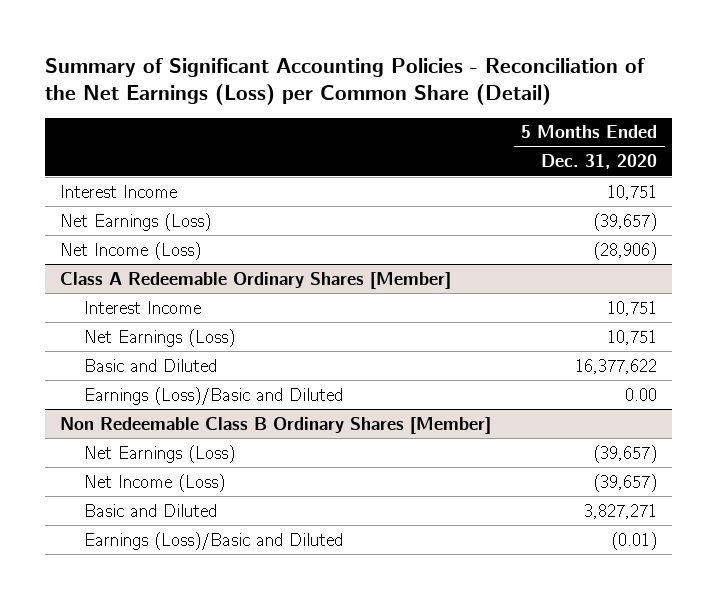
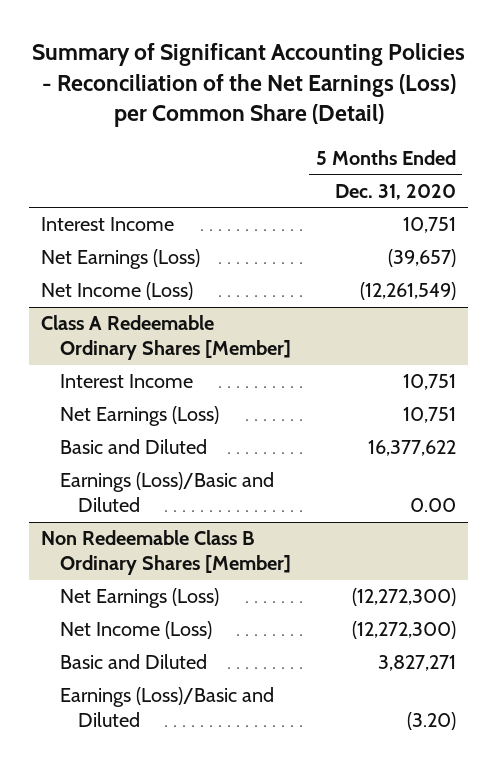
[593,241,658,260] (28,906) -> [359,282,456,301] (12,261,549)
[593,444,658,463] (39,657) -> [351,588,456,607] (12,272,300)
[593,473,658,492] (39,657) -> [351,621,456,640] (12,272,300)
[611,531,658,550] (0.01) -> [406,712,456,731] (3.20)

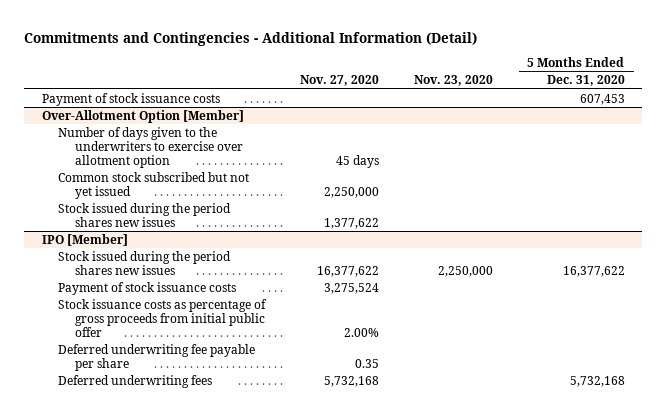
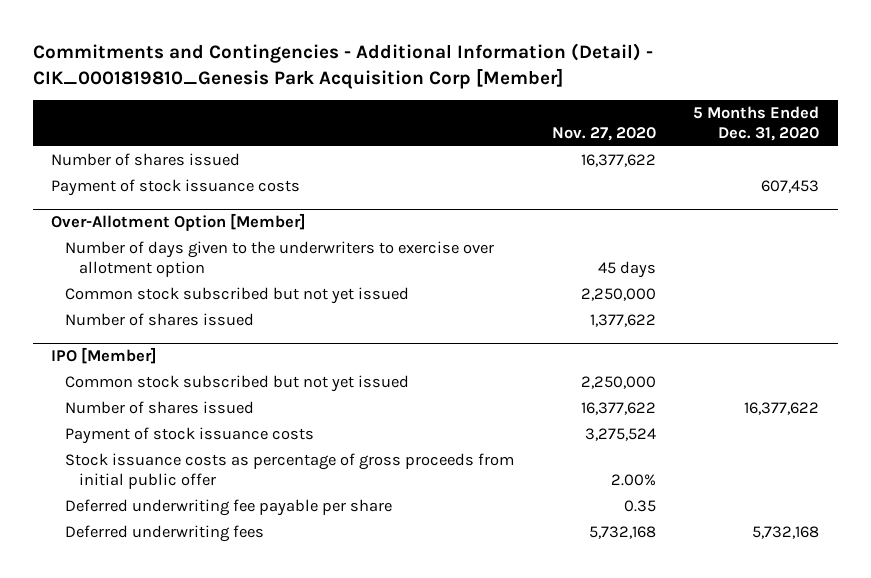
[24,31,478,46] Commitments and Contingencies - Additional Information (Detail) -> [32,43,653,89] Commitments and Contingencies - Additional Information (Detail) - CIK_0001819810_Genesis Park Acquisition Corp [Member]
[414,75,494,87] Nov. 23, 2020 -> none
none -> [51,153,241,167] Number of shares issued
[58,202,232,227] Stock issued during the period shares new issues -> [65,313,255,327] Number of shares issued
none -> [65,375,410,393] Common stock subscribed but not yet issued
[58,250,232,275] Stock issued during the period shares new issues -> [65,401,255,415] Number of shares issued

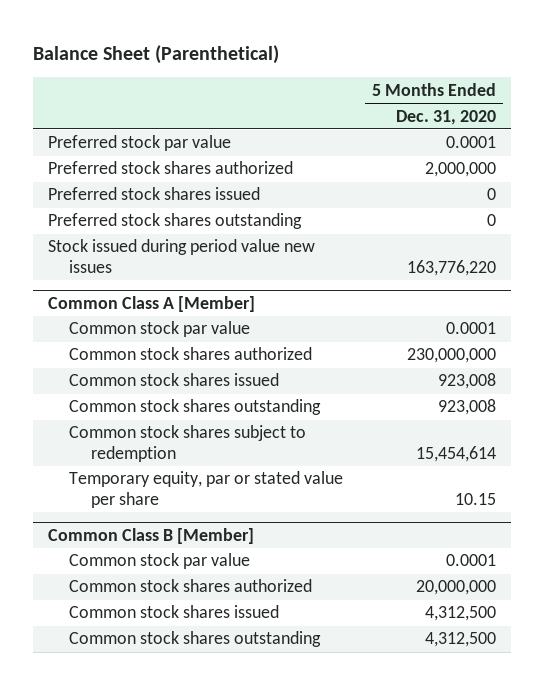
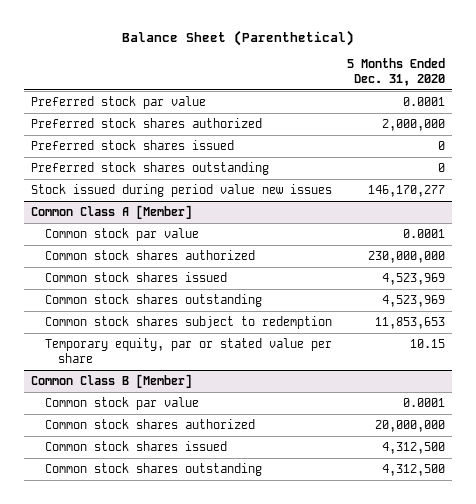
[407,260,497,277] 163,776,220 -> [367,185,445,198] 146,170,277
[438,373,497,390] 923,008 -> [381,273,445,286] 4,523,969
[438,399,497,416] 923,008 -> [381,295,445,308] 4,523,969
[416,446,497,463] 15,454,614 -> [374,317,445,330] 11,853,653

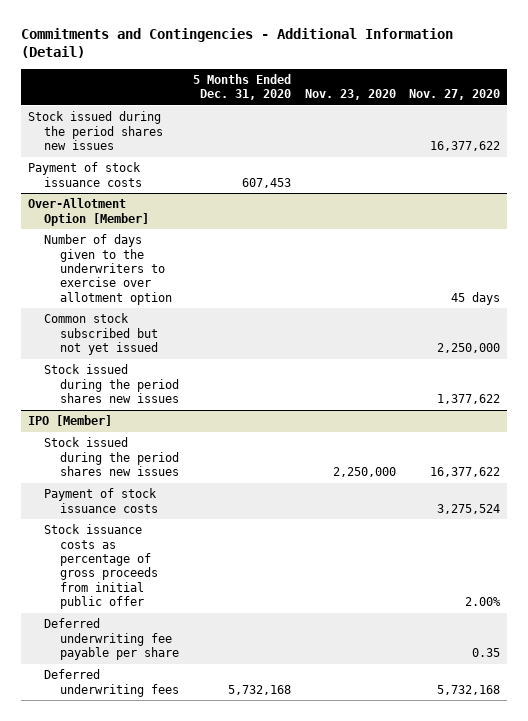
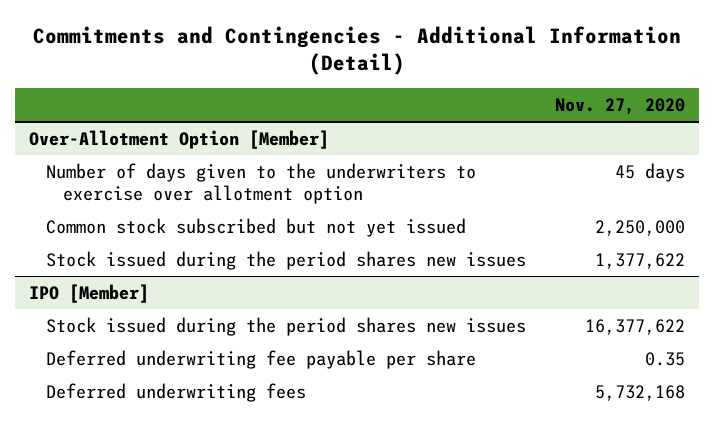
[192,73,291,101] 5 Months Ended Dec. 31, 2020 -> none
[304,89,396,101] Nov. 23, 2020 -> none
[27,111,163,150] Stock issued during the period shares new issues -> none
[27,162,142,187] Payment of stock issuance costs -> none
[43,488,159,513] Payment of stock issuance costs -> none
[43,524,159,610] Stock issuance costs as percentage of gross proceeds from initial public offer -> none

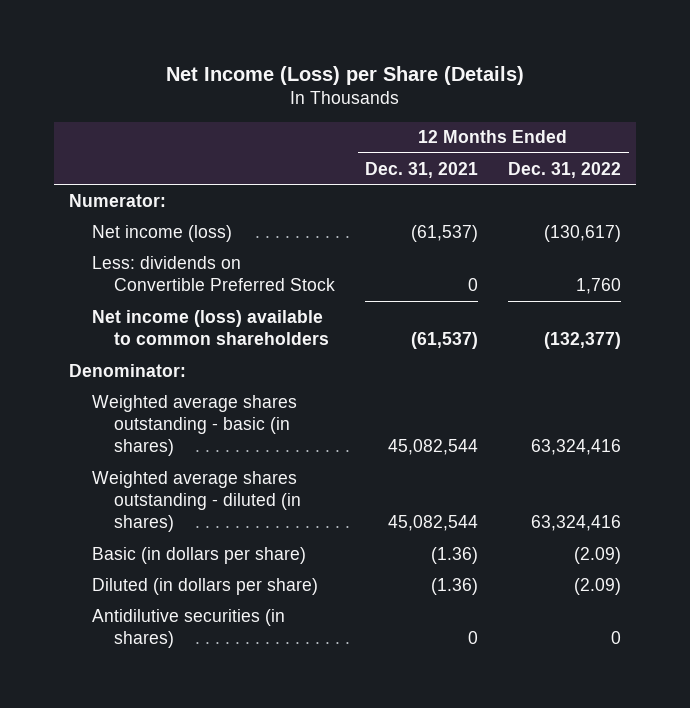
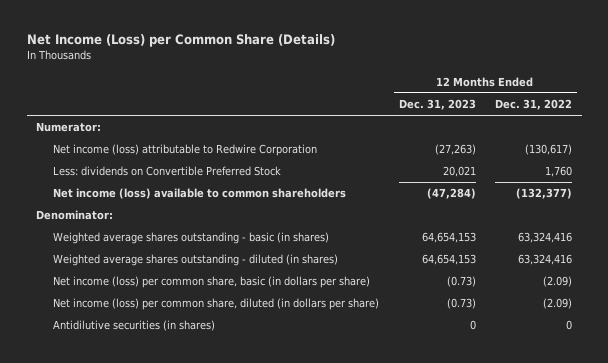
[166,65,525,85] Net Income (Loss) per Share (Details) -> [26,33,335,47] Net Income (Loss) per Common Share (Details)
[365,161,479,178] Dec. 31, 2021 -> none
none -> [398,99,476,111] Dec. 31, 2023
[91,224,232,242] Net income (loss) -> [53,144,318,157] Net income (loss) attributable to Redwire Corporation
[91,546,306,564] Basic (in dollars per share) -> [53,276,371,289] Net income (loss) per common share, basic (in dollars per share)
[91,577,318,595] Diluted (in dollars per share) -> [53,298,380,311] Net income (loss) per common share, diluted (in dollars per share)

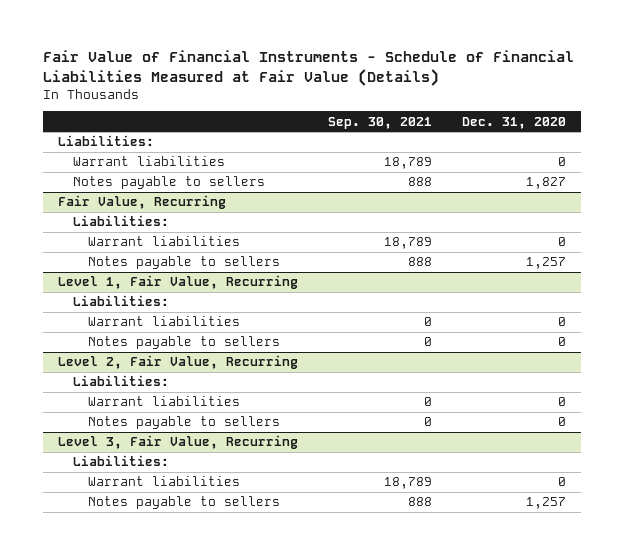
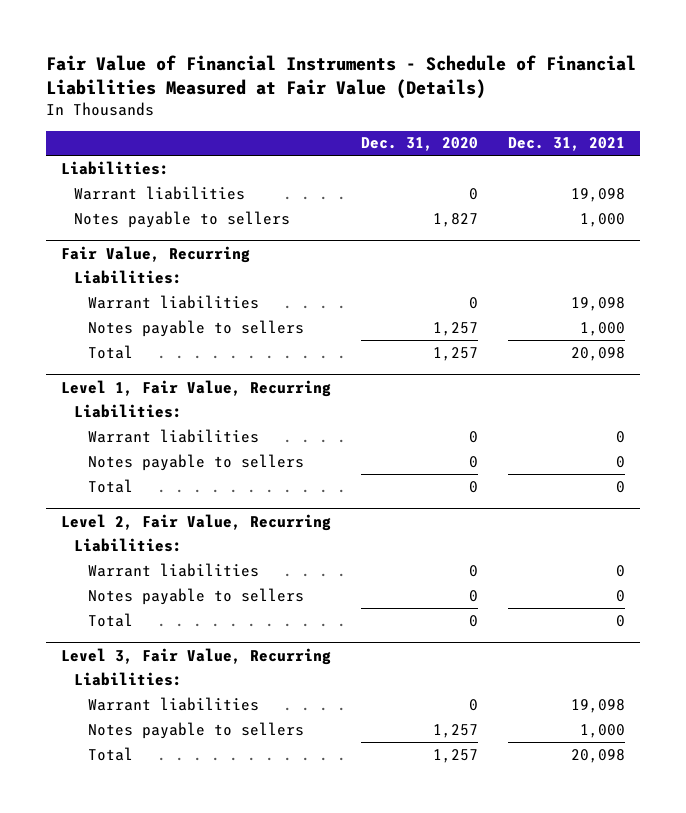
[328,116,433,129] Sep. 30, 2021 -> none
none -> [507,137,625,152] Dec. 31, 2021
none -> [87,344,133,359] Total
none -> [87,478,133,493] Total
none -> [87,612,133,627] Total
none -> [87,746,133,761] Total

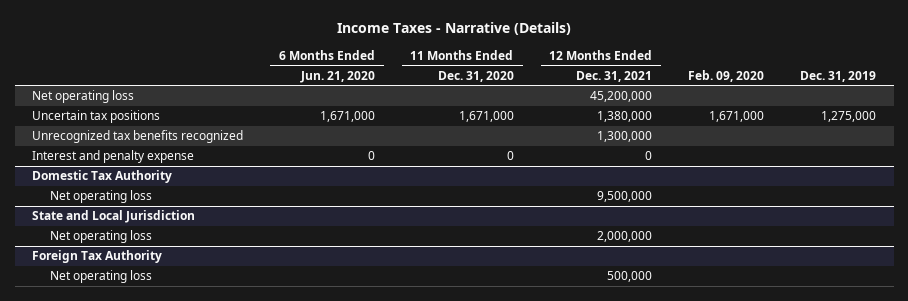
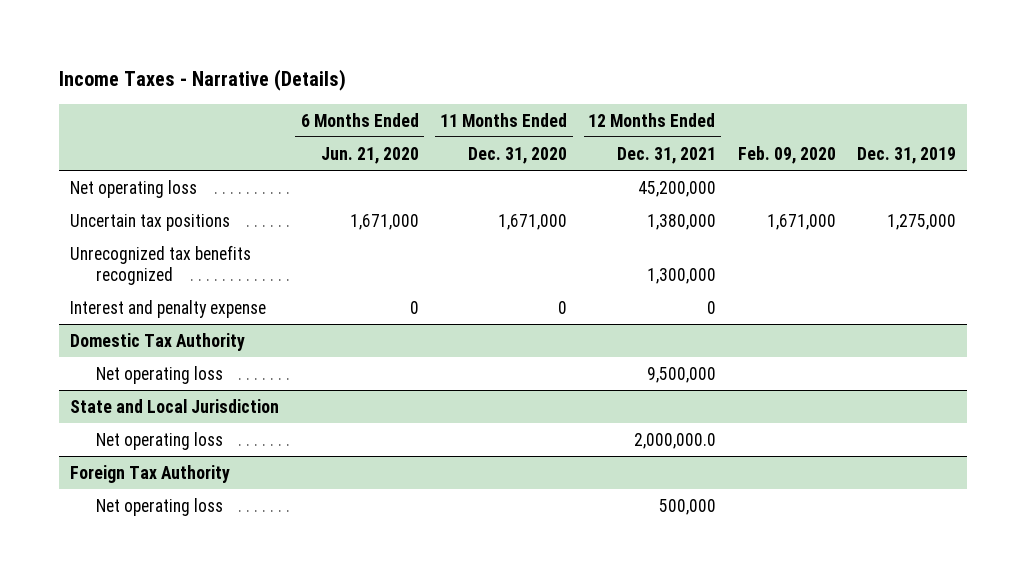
[597,231,653,243] 2,000,000 -> [633,432,716,449] 2,000,000.0

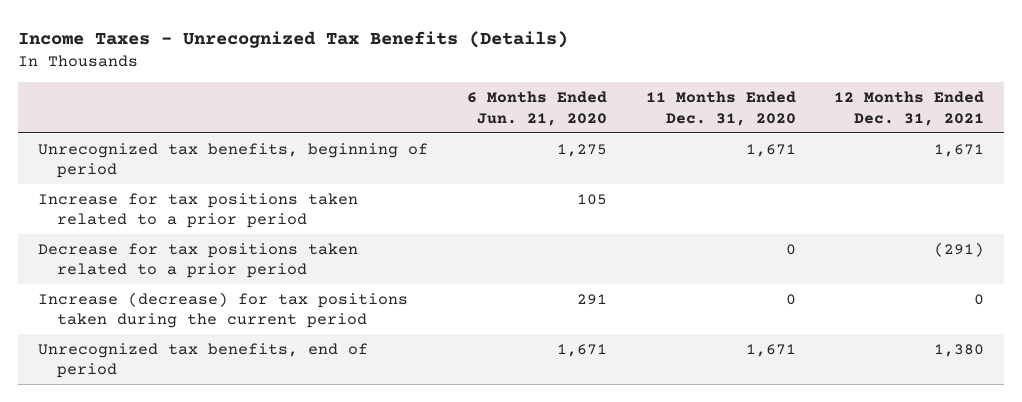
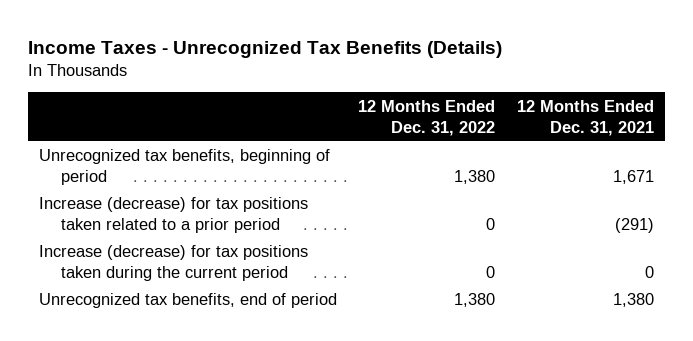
[466,91,607,126] 6 Months Ended Jun. 21, 2020 -> none
[645,91,796,126] 11 Months Ended Dec. 31, 2020 -> none
none -> [358,99,496,136] 12 Months Ended Dec. 31, 2022
[37,192,358,229] Increase for tax positions taken related to a prior period -> none
[37,242,358,279] Decrease for tax positions taken related to a prior period -> [38,197,308,234] Increase (decrease) for tax positions taken related to a prior period

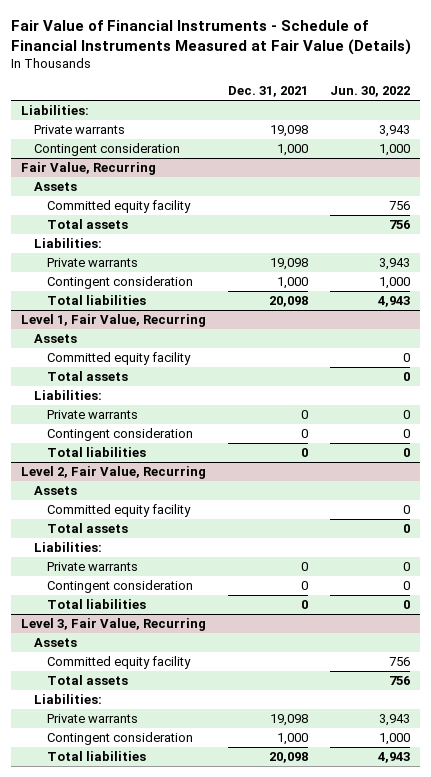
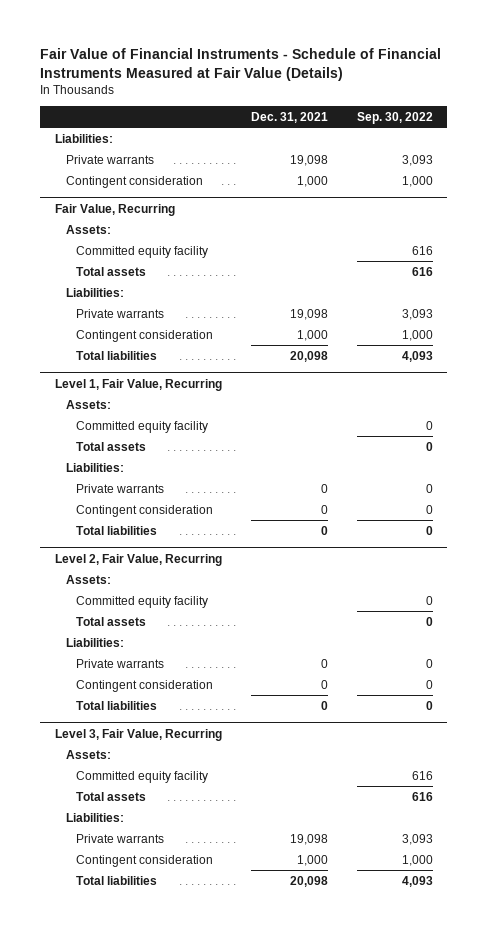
[329,86,410,98] Jun. 30, 2022 -> none
none -> [356,112,433,125] Sep. 30, 2022
[34,181,78,191] Assets -> [65,224,111,234] Assets:
[34,333,78,343] Assets -> [65,399,111,409] Assets:
[34,485,78,495] Assets -> [65,574,111,584] Assets:
[34,637,78,647] Assets -> [65,749,111,759] Assets:

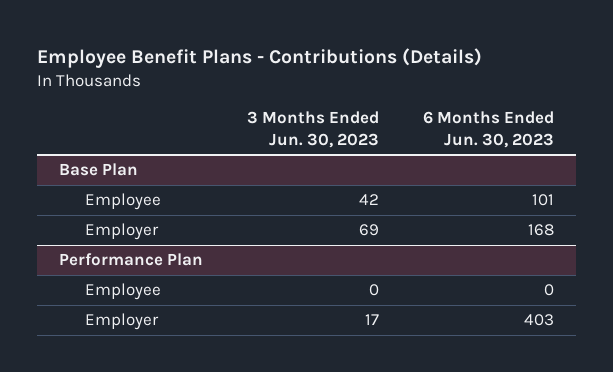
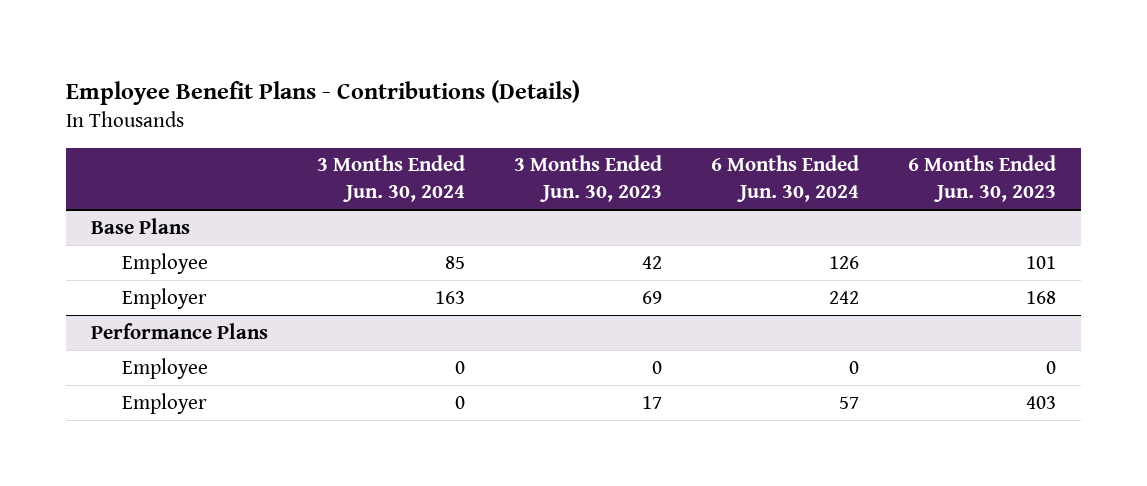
none -> [316,155,465,203] 3 Months Ended Jun. 30, 2024
none -> [711,155,860,203] 6 Months Ended Jun. 30, 2024
[58,163,138,177] Base Plan -> [90,217,190,234] Base Plans
[58,253,203,267] Performance Plan -> [90,322,268,339] Performance Plans

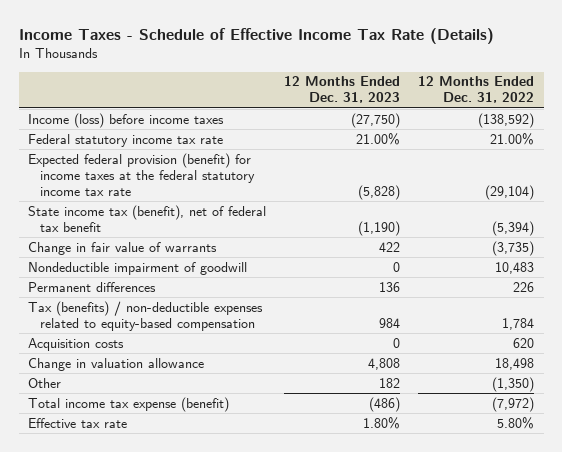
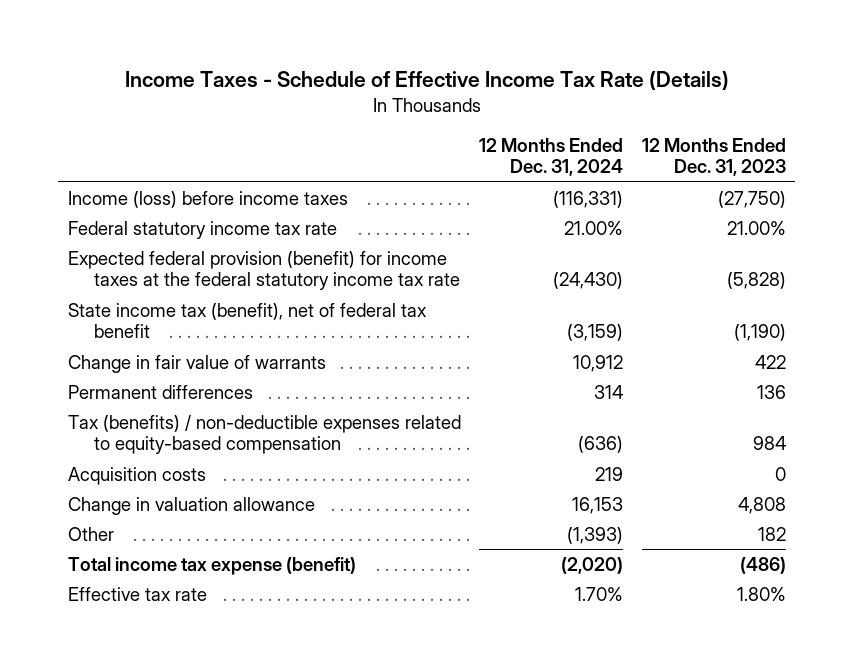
[418,76,535,104] 12 Months Ended Dec. 31, 2022 -> none
none -> [479,137,624,177] 12 Months Ended Dec. 31, 2024
[27,261,247,275] Nondeductible impairment of goodwill -> none

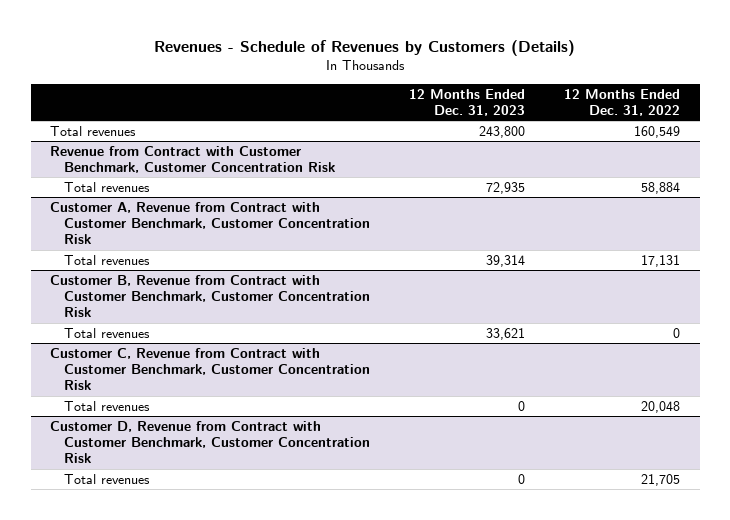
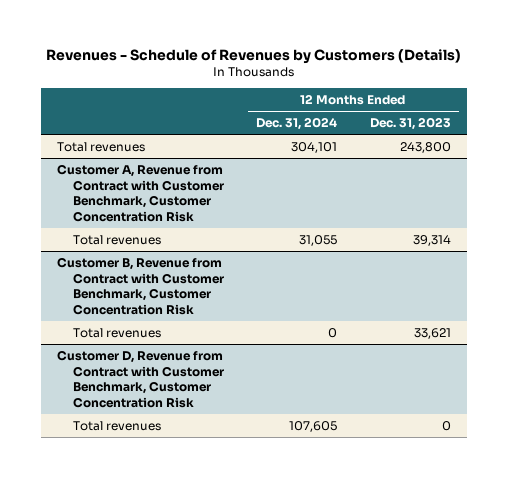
[563,88,680,116] 12 Months Ended Dec. 31, 2022 -> none
none -> [256,116,338,130] Dec. 31, 2024
[50,145,335,174] Revenue from Contract with Customer Benchmark, Customer Concentration Risk -> none
[63,181,150,192] Total revenues -> none
[50,347,370,391] Customer C, Revenue from Contract with Customer Benchmark, Customer Concentration Risk -> none
[63,400,150,411] Total revenues -> none

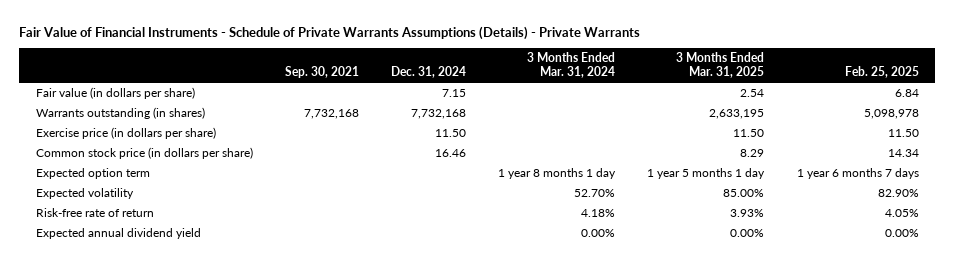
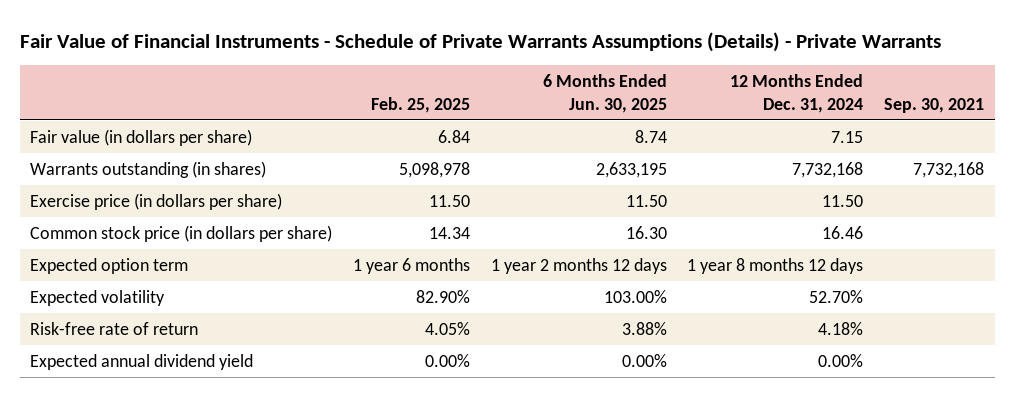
[390,66,466,79] Dec. 31, 2024 -> none
[527,52,616,79] 3 Months Ended Mar. 31, 2024 -> none
[676,52,765,79] 3 Months Ended Mar. 31, 2025 -> none
none -> [542,74,667,113] 6 Months Ended Jun. 30, 2025
none -> [730,74,864,113] 12 Months Ended Dec. 31, 2024
[796,168,919,180] 1 year 6 months 7 days -> [352,257,470,274] 1 year 6 months

